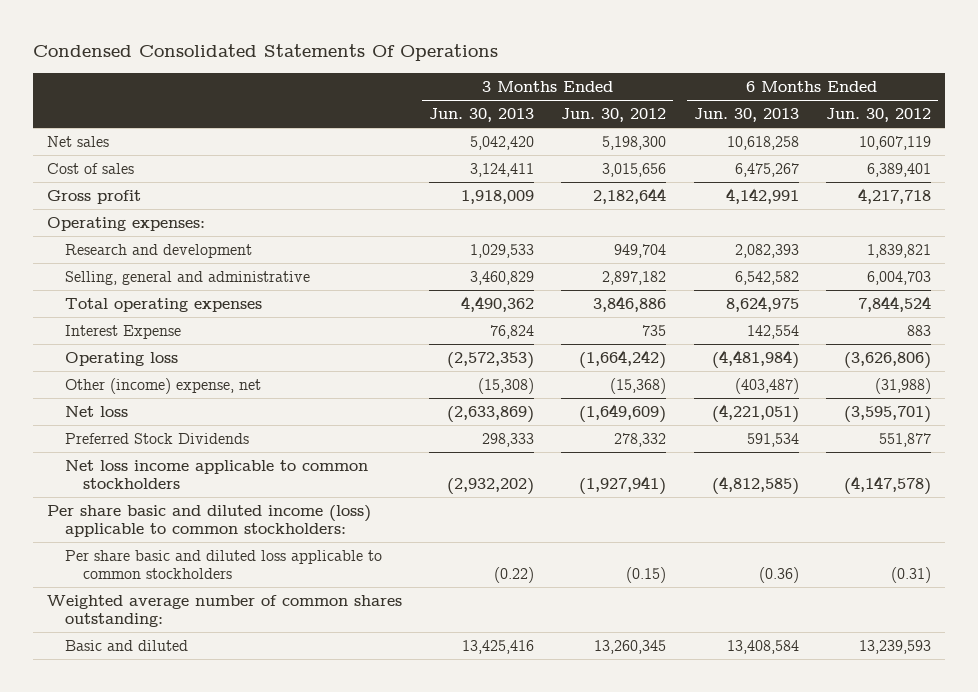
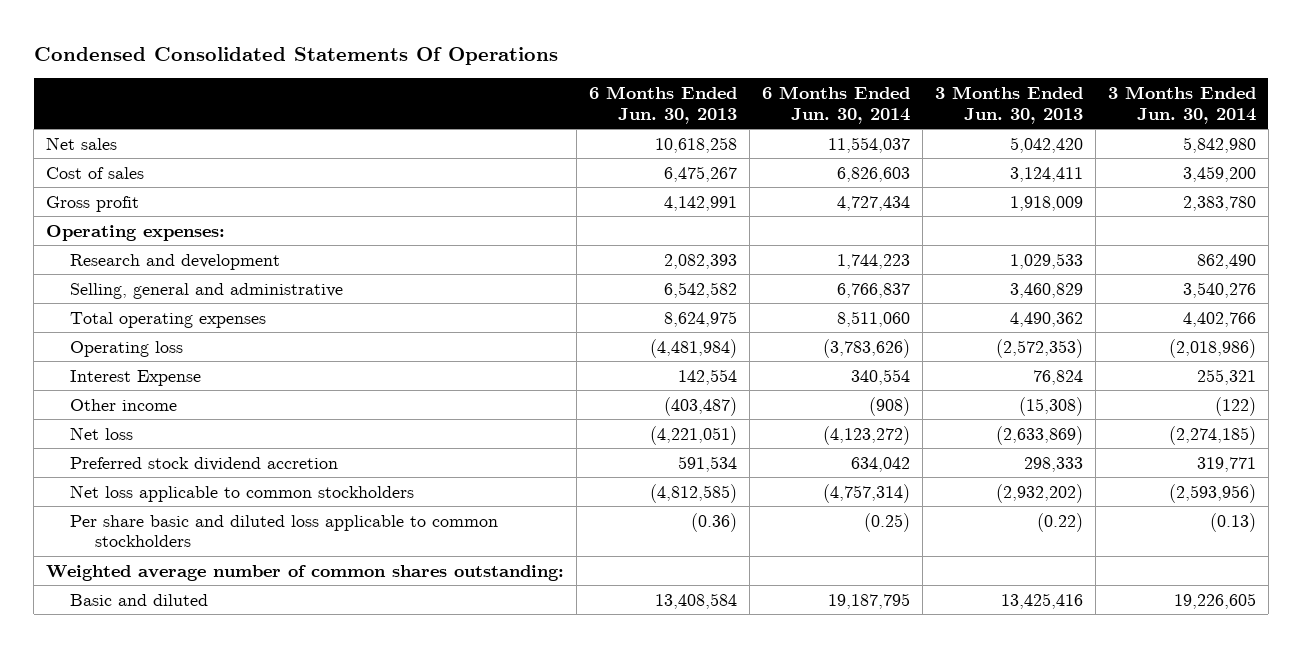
[561,107,667,122] Jun. 30, 2012 -> none
[825,107,931,122] Jun. 30, 2012 -> none
none -> [762,86,911,124] 6 Months Ended Jun. 30, 2014
none -> [1107,86,1256,124] 3 Months Ended Jun. 30, 2014
[64,324,181,339] Interest Expense -> [70,369,202,386] Interest Expense
[64,377,261,394] Other (income) expense, net -> [70,398,178,411] Other income
[46,504,371,537] Per share basic and diluted income (loss) applicable to common stockholders: -> none
[64,432,249,444] Preferred Stock Dividends -> [70,456,339,471] Preferred stock dividend accretion
[64,459,368,489] Net loss income applicable to common stockholders -> [70,484,415,502] Net loss applicable to common stockholders

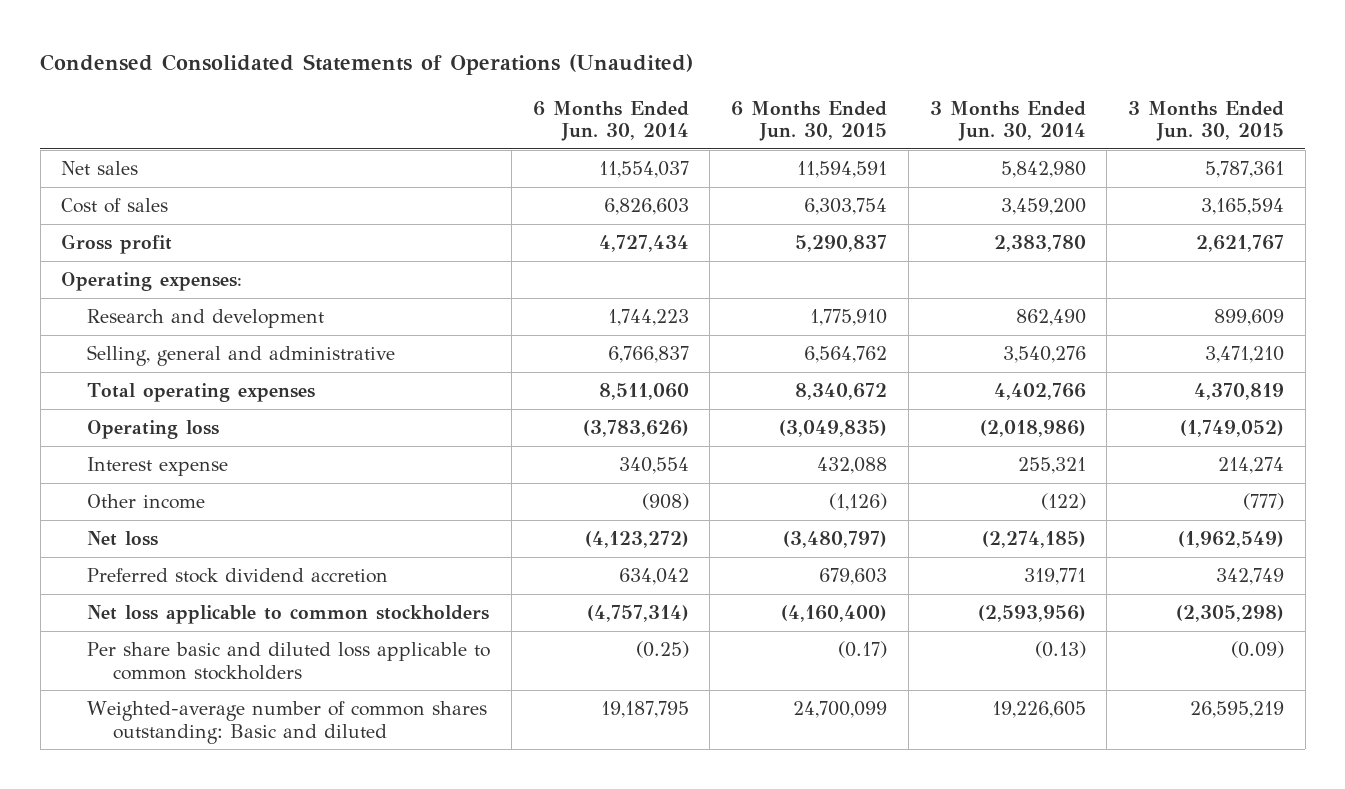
[33,46,558,65] Condensed Consolidated Statements Of Operations -> [40,54,694,76] Condensed Consolidated Statements of Operations (Unaudited)
[589,86,738,124] 6 Months Ended Jun. 30, 2013 -> none
[934,86,1083,124] 3 Months Ended Jun. 30, 2013 -> none
none -> [731,100,888,141] 6 Months Ended Jun. 30, 2015
none -> [1128,100,1285,141] 3 Months Ended Jun. 30, 2015
[70,369,202,386] Interest Expense -> [87,457,229,477] Interest expense
[46,564,565,581] Weighted average number of common shares outstanding: -> none
[70,593,209,606] Basic and diluted -> [87,701,488,744] Weighted-average number of common shares outstanding: Basic and diluted

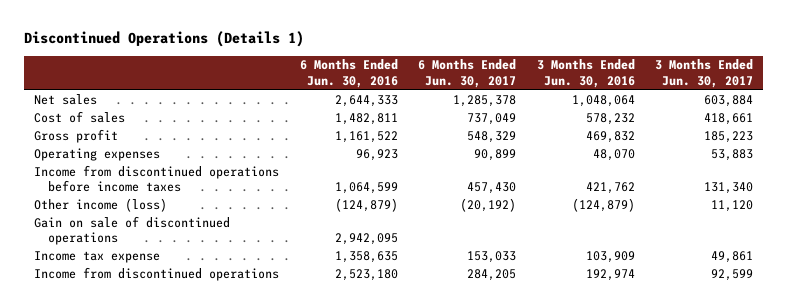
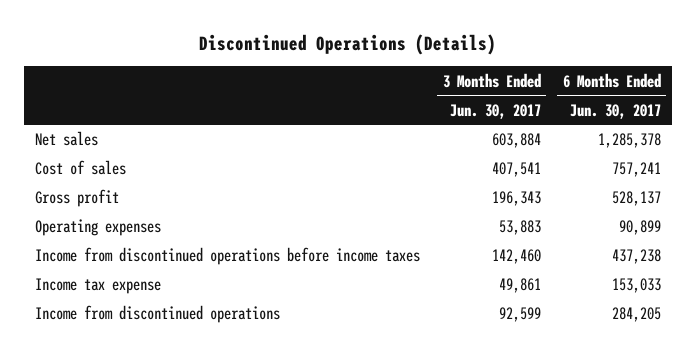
[24,31,305,48] Discontinued Operations (Details 1) -> [199,33,497,55] Discontinued Operations (Details)
[299,59,398,88] 6 Months Ended Jun. 30, 2016 -> none
[536,59,635,88] 3 Months Ended Jun. 30, 2016 -> none
[467,112,517,125] 737,049 -> [611,162,661,178] 757,241
[704,112,754,125] 418,661 -> [491,162,541,178] 407,541
[467,130,517,143] 548,329 -> [611,191,661,207] 528,137
[704,130,754,143] 185,223 -> [491,191,541,207] 196,343
[34,197,168,212] Other income (loss) -> none
[34,215,231,245] Gain on sale of discontinued operations -> none
[467,181,517,194] 457,430 -> [611,249,661,265] 437,238
[704,181,754,194] 131,340 -> [491,249,541,265] 142,460

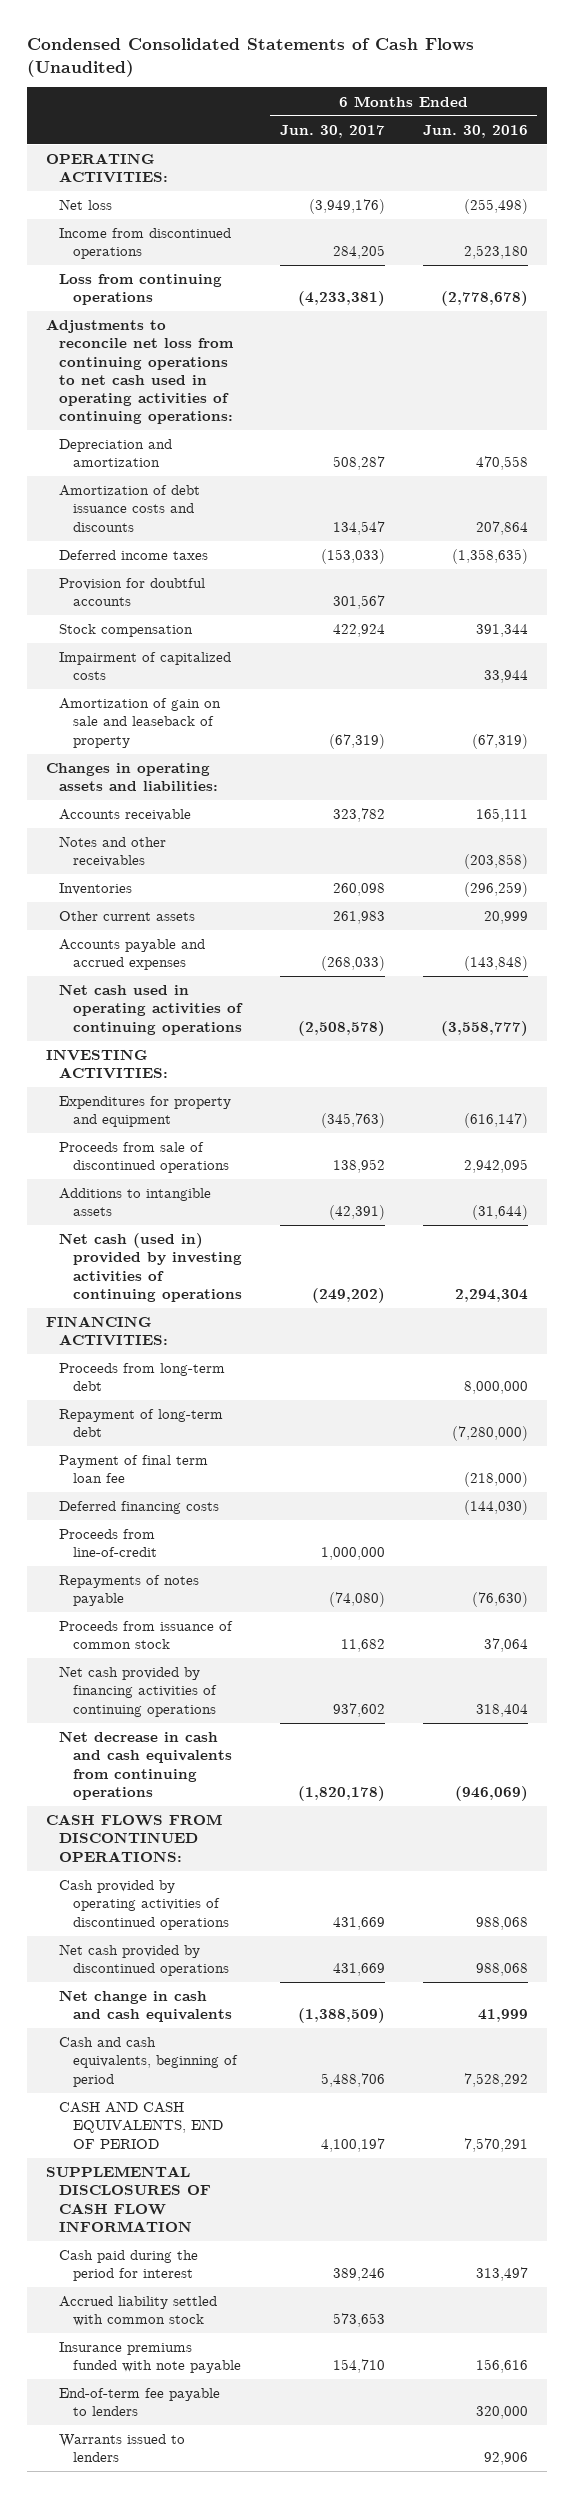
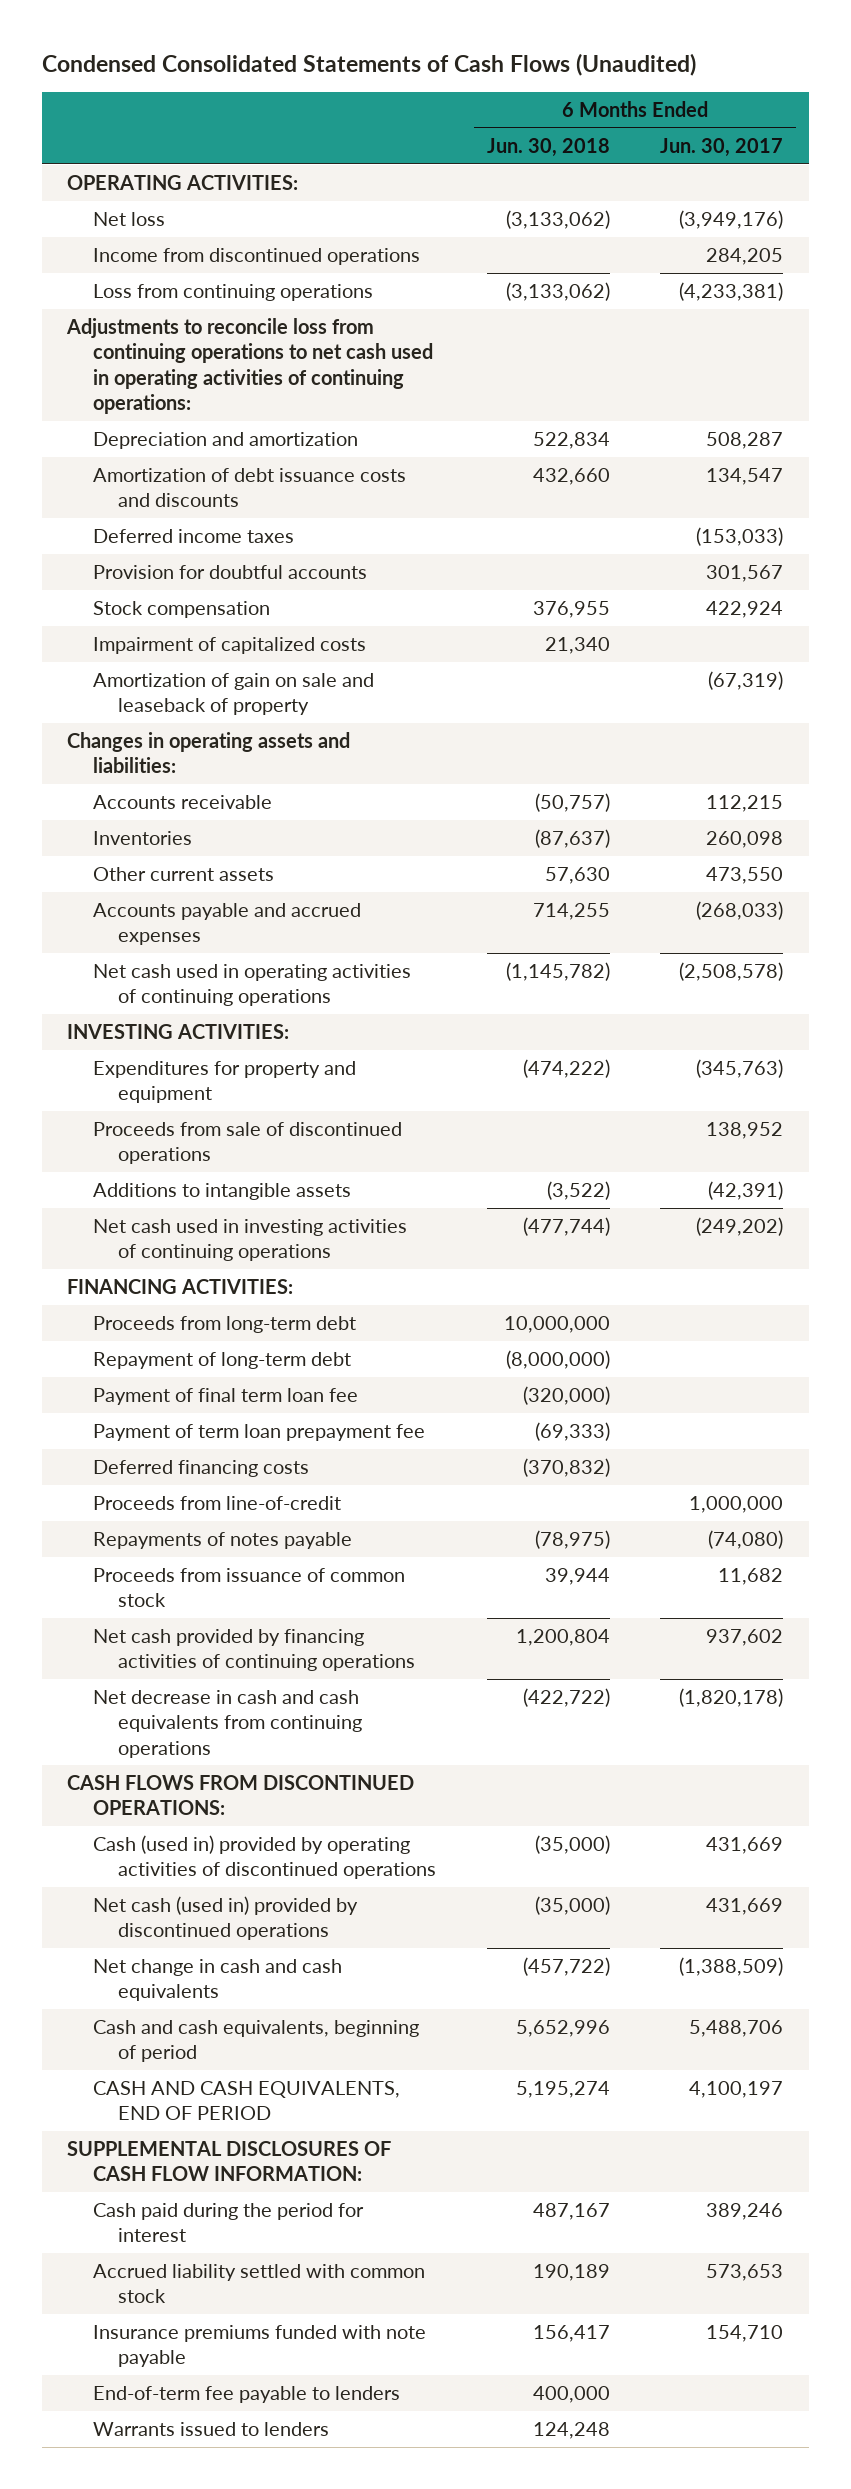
[422,124,528,138] Jun. 30, 2016 -> none
none -> [486,137,610,157] Jun. 30, 2018
[45,319,235,425] Adjustments to reconcile net loss from continuing operations to net cash used in operating activities of continuing operations: -> [66,317,433,414] Adjustments to reconcile loss from continuing operations to net cash used in operating activities of continuing operations:
[59,836,167,868] Notes and other receivables -> none
[332,808,385,823] 323,782 -> [706,794,784,812] 112,215
[332,911,385,925] 261,983 -> [706,866,784,884] 473,550
[59,1233,243,1302] Net cash (used in) provided by investing activities of continuing operations -> [92,1218,407,1262] Net cash used in investing activities of continuing operations
none -> [92,1423,425,1441] Payment of term loan prepayment fee
[59,1880,230,1930] Cash provided by operating activities of discontinued operations -> [92,1834,437,1880] Cash (used in) provided by operating activities of discontinued operations
[59,1944,230,1977] Net cash provided by discontinued operations -> [92,1895,358,1941] Net cash (used in) provided by discontinued operations
[45,2166,212,2232] SUPPLEMENTAL DISCLOSURES OF CASH FLOW INFORMATION -> [67,2140,392,2182] SUPPLEMENTAL DISCLOSURES OF CASH FLOW INFORMATION:

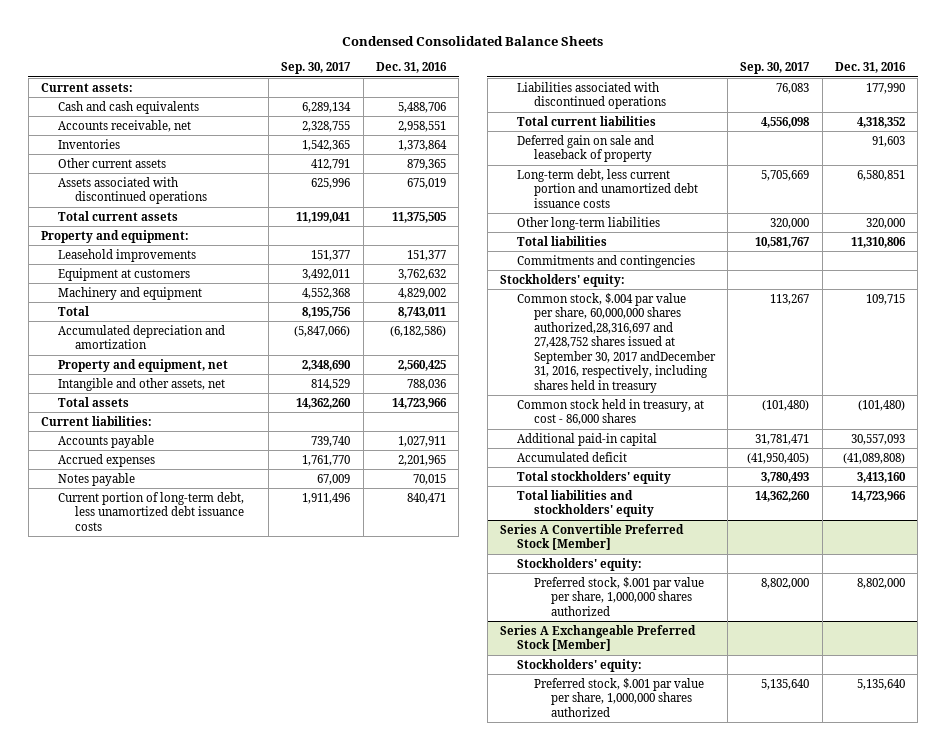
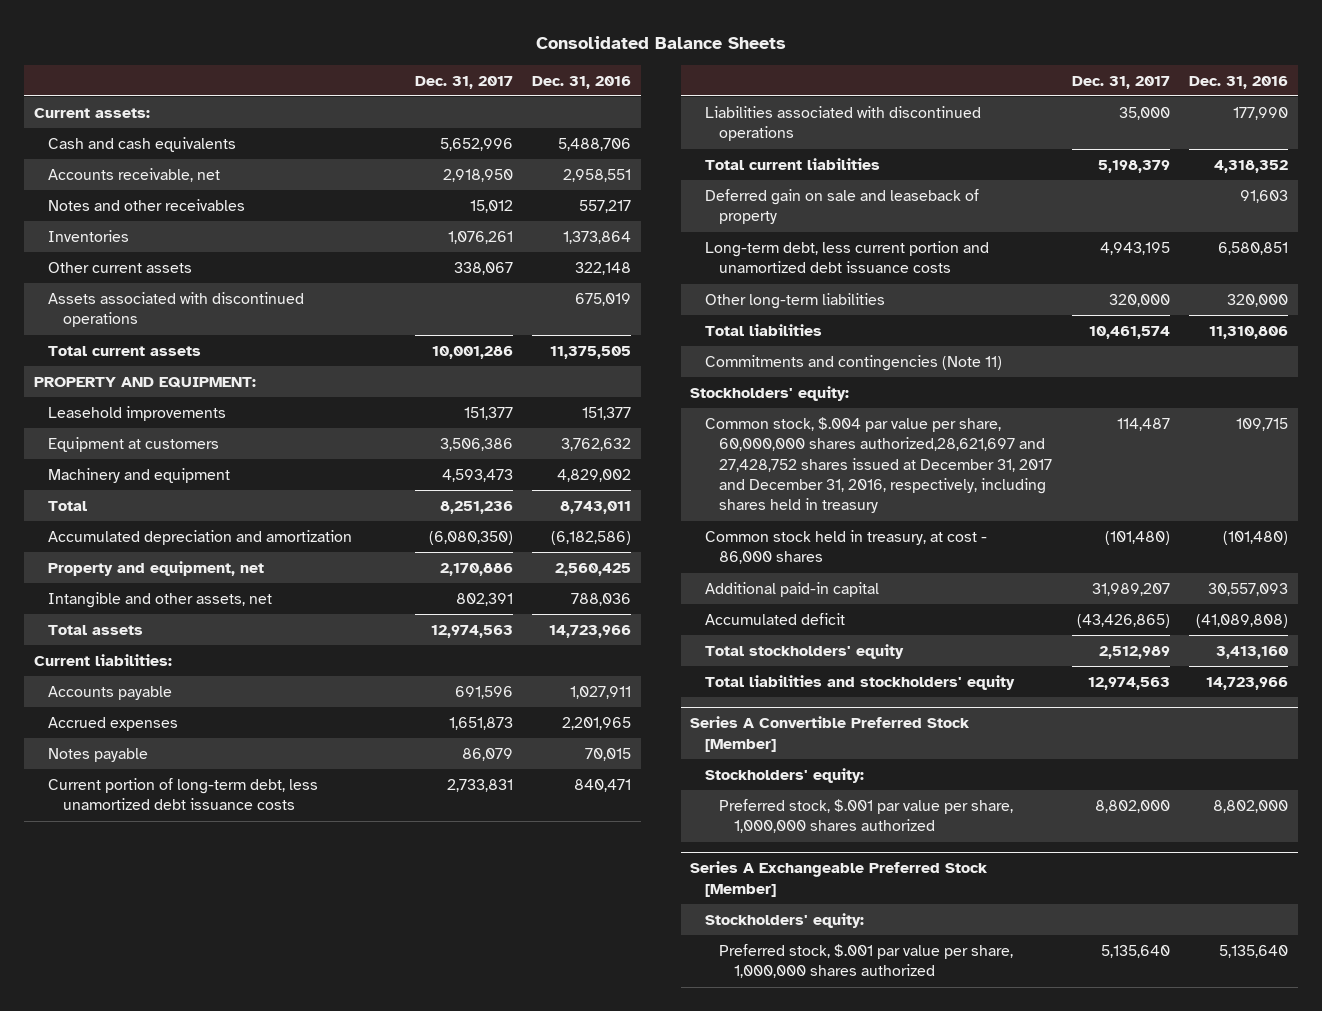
[342,36,604,47] Condensed Consolidated Balance Sheets -> [535,35,786,49] Consolidated Balance Sheets
[281,62,352,75] Sep. 30, 2017 -> none
none -> [415,75,514,89] Dec. 31, 2017
none -> [48,198,246,211] Notes and other receivables
[407,158,447,170] 879,365 -> [575,261,632,275] 322,148
[41,229,190,243] Property and equipment: -> [33,376,256,388] PROPERTY AND EQUIPMENT:
[516,254,695,268] Commitments and contingencies -> [704,354,1002,371] Commitments and contingencies (Note 11)
[516,292,716,393] Common stock, $.004 par value per share, 60,000,000 shares authorized,28,316,697 and 27,428,752 shares issued at September 30, 2017 andDecember 31, 2016, respectively, including shares held in treasury -> [704,416,1053,514] Common stock, $.004 par value per share, 60,000,000 shares authorized,28,621,697 and 27,428,752 shares issued at December 31, 2017 and December 31, 2016, respectively, including shares held in treasury

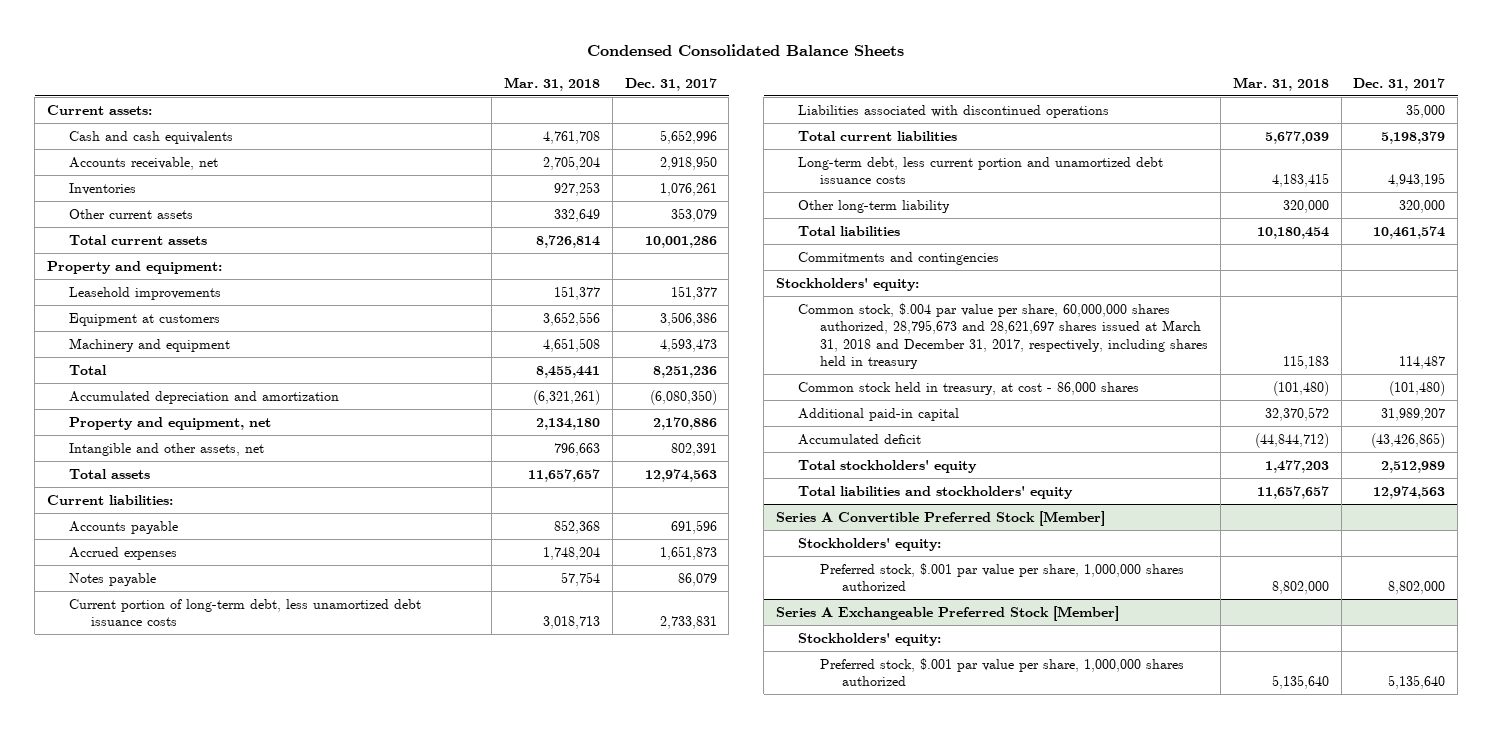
[535,35,786,49] Consolidated Balance Sheets -> [587,44,905,57] Condensed Consolidated Balance Sheets
[532,75,632,89] Dec. 31, 2016 -> none
none -> [503,76,600,91] Mar. 31, 2018
[48,198,246,211] Notes and other receivables -> none
[48,291,305,328] Assets associated with discontinued operations -> none
[454,261,514,275] 338,067 -> [670,207,717,222] 353,079
[33,376,256,388] PROPERTY AND EQUIPMENT: -> [47,260,223,274] Property and equipment:
[704,188,979,225] Deferred gain on sale and leaseback of property -> none
[704,292,885,309] Other long-term liabilities -> [798,199,951,213] Other long-term liability
[704,354,1002,371] Commitments and contingencies (Note 11) -> [798,251,1000,265] Commitments and contingencies
[704,416,1053,514] Common stock, $.004 par value per share, 60,000,000 shares authorized,28,621,697 and 27,428,752 shares issued at December 31, 2017 and December 31, 2016, respectively, including shares held in treasury -> [798,302,1209,370] Common stock, $.004 par value per share, 60,000,000 shares authorized, 28,795,673 and 28,621,697 shares issued at March 31, 2018 and December 31, 2017, respectively, including shares held in treasury

